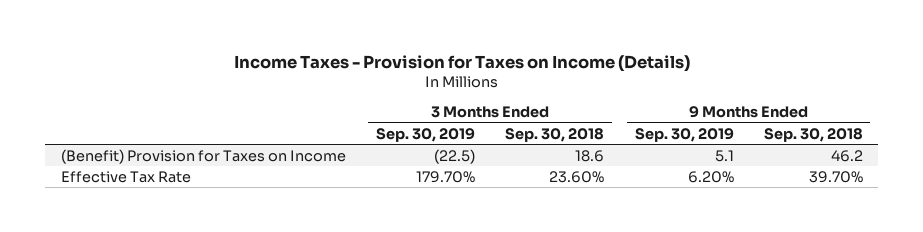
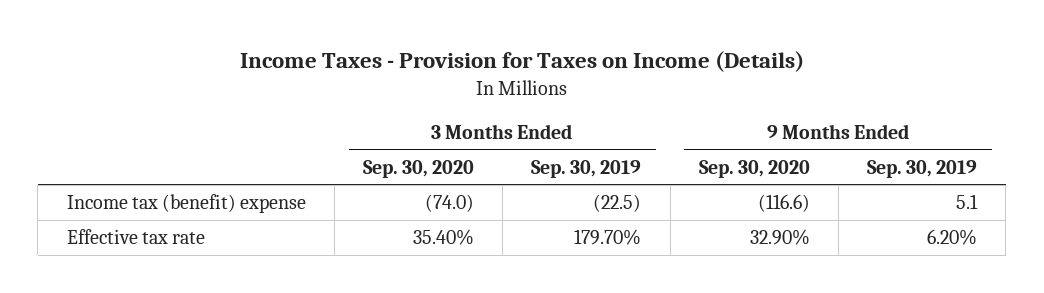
[505,127,605,142] Sep. 30, 2018 -> none
[763,127,863,142] Sep. 30, 2018 -> none
none -> [363,159,475,178] Sep. 30, 2020
none -> [698,159,810,178] Sep. 30, 2020
[60,148,346,164] (Benefit) Provision for Taxes on Income -> [66,194,306,214] Income tax (benefit) expense
[60,170,191,183] Effective Tax Rate -> [66,229,205,245] Effective tax rate

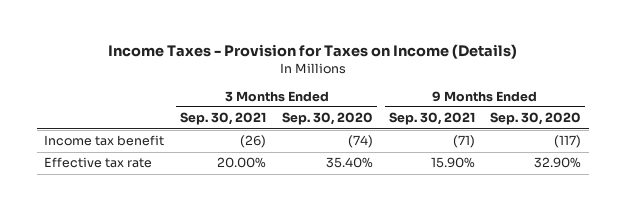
[531,159,642,178] Sep. 30, 2019 -> none
[867,159,978,178] Sep. 30, 2019 -> none
none -> [180,112,267,126] Sep. 30, 2021
none -> [388,112,475,126] Sep. 30, 2021
[66,194,306,214] Income tax (benefit) expense -> [44,135,165,147] Income tax benefit
[425,194,475,213] (74.0) -> [347,135,373,149] (74)
[757,194,810,213] (116.6) -> [554,135,582,149] (117)

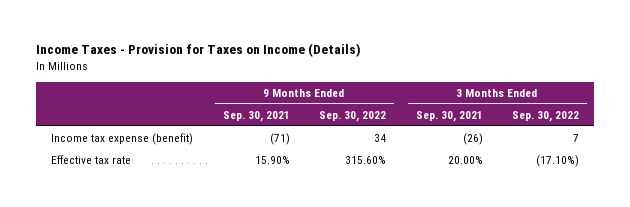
[281,112,373,126] Sep. 30, 2020 -> none
[490,112,582,126] Sep. 30, 2020 -> none
none -> [319,110,387,122] Sep. 30, 2022
none -> [512,110,580,122] Sep. 30, 2022
[44,135,165,147] Income tax benefit -> [51,133,194,146] Income tax expense (benefit)

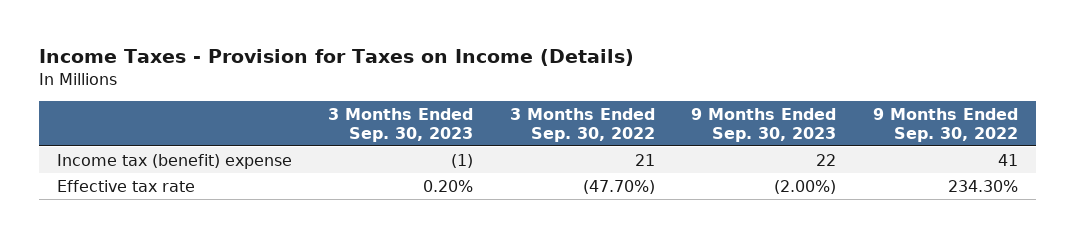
[222,110,290,122] Sep. 30, 2021 -> none
[415,110,483,122] Sep. 30, 2021 -> none
none -> [328,107,474,142] 3 Months Ended Sep. 30, 2023
none -> [691,107,837,142] 9 Months Ended Sep. 30, 2023
[51,133,194,146] Income tax expense (benefit) -> [56,153,292,169] Income tax (benefit) expense
[374,134,387,143] 34 -> [997,153,1018,166] 41
[573,134,580,143] 7 -> [634,153,655,166] 21
[345,156,387,165] 315.60% -> [947,179,1018,192] 234.30%
[536,155,580,168] (17.10%) -> [582,179,655,194] (47.70%)

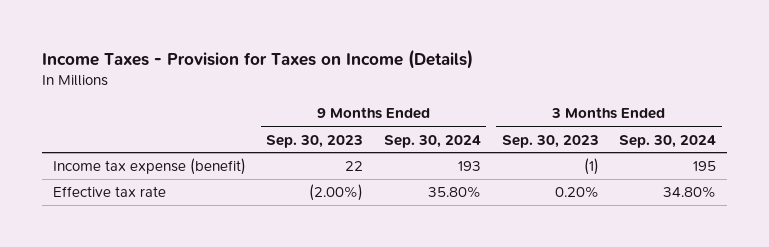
[509,107,655,142] 3 Months Ended Sep. 30, 2022 -> none
[872,107,1018,142] 9 Months Ended Sep. 30, 2022 -> none
none -> [383,134,481,148] Sep. 30, 2024
none -> [619,134,717,148] Sep. 30, 2024
[56,153,292,169] Income tax (benefit) expense -> [52,158,246,176] Income tax expense (benefit)

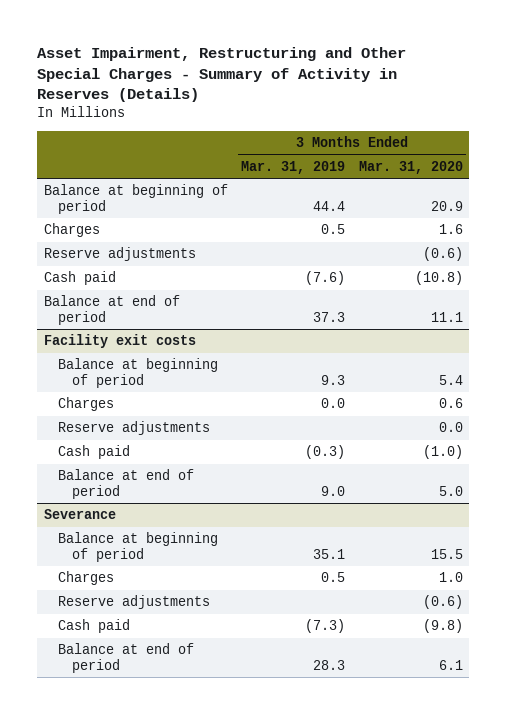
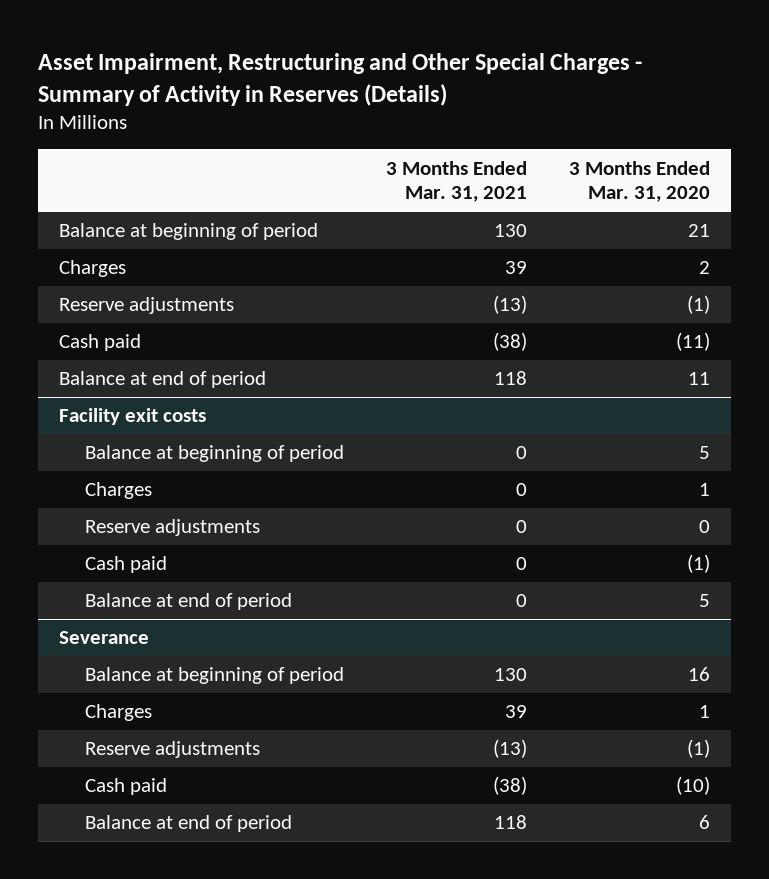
[241,160,346,174] Mar. 31, 2019 -> none
none -> [385,160,527,203] 3 Months Ended Mar. 31, 2021
[430,200,463,211] 20.9 -> [688,224,711,238] 21
[438,224,463,235] 1.6 -> [699,261,711,275] 2
[422,247,463,262] (0.6) -> [687,295,711,315] (1)
[414,271,463,286] (10.8) -> [676,332,711,352] (11)
[430,311,463,322] 11.1 -> [688,372,711,386] 11
[438,374,463,385] 5.4 -> [699,446,711,460] 5
[438,398,463,409] 0.6 -> [699,483,711,497] 1
[438,422,463,433] 0.0 -> [699,520,711,534] 0
[422,445,463,460] (1.0) -> [687,554,711,574] (1)
[438,485,463,496] 5.0 -> [699,594,711,608] 5
[430,548,463,559] 15.5 -> [688,667,711,682] 16
[438,572,463,583] 1.0 -> [699,705,711,719] 1
[422,595,463,610] (0.6) -> [687,739,711,759] (1)
[422,619,463,634] (9.8) -> [676,776,711,796] (10)
[438,659,463,670] 6.1 -> [699,815,711,830] 6

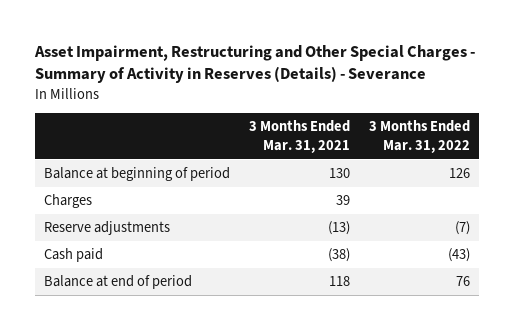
[38,52,643,106] Asset Impairment, Restructuring and Other Special Charges - Summary of Activity in Reserves (Details) -> [33,45,475,84] Asset Impairment, Restructuring and Other Special Charges - Summary of Activity in Reserves (Details) - Severance
[569,160,711,203] 3 Months Ended Mar. 31, 2020 -> none
none -> [368,120,470,153] 3 Months Ended Mar. 31, 2022
[59,408,207,426] Facility exit costs -> none
[84,445,344,463] Balance at beginning of period -> none
[84,482,152,500] Charges -> none
[84,519,260,537] Reserve adjustments -> none
[84,556,167,574] Cash paid -> none
[84,593,292,611] Balance at end of period -> none
[59,631,150,645] Severance -> none
[84,667,344,685] Balance at beginning of period -> none
[84,704,152,722] Charges -> none
[84,741,260,759] Reserve adjustments -> none
[84,778,167,796] Cash paid -> none
[84,815,292,833] Balance at end of period -> none

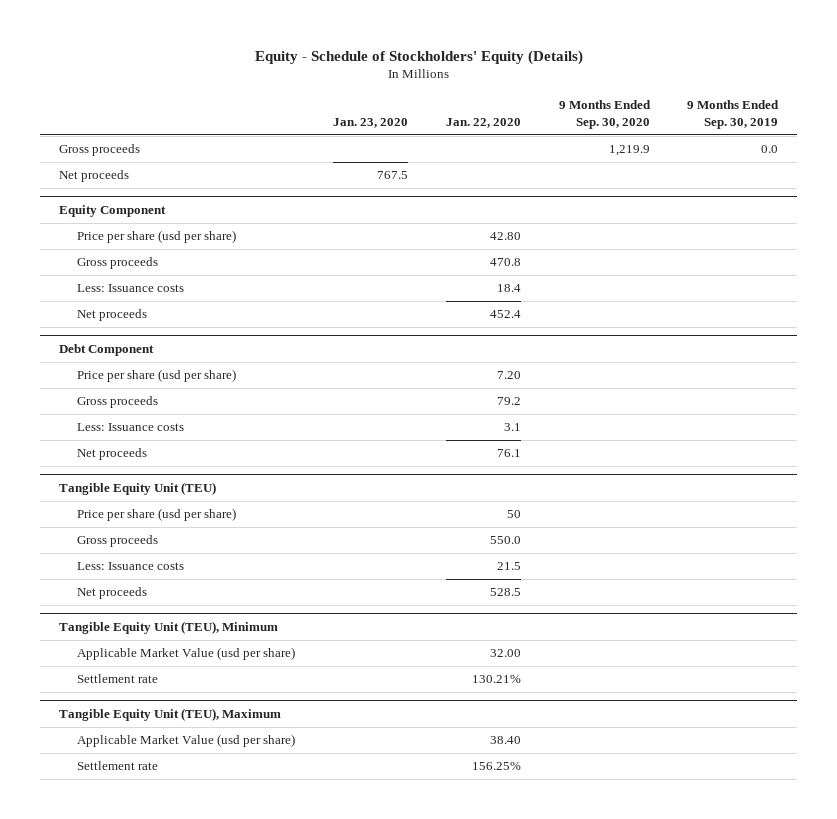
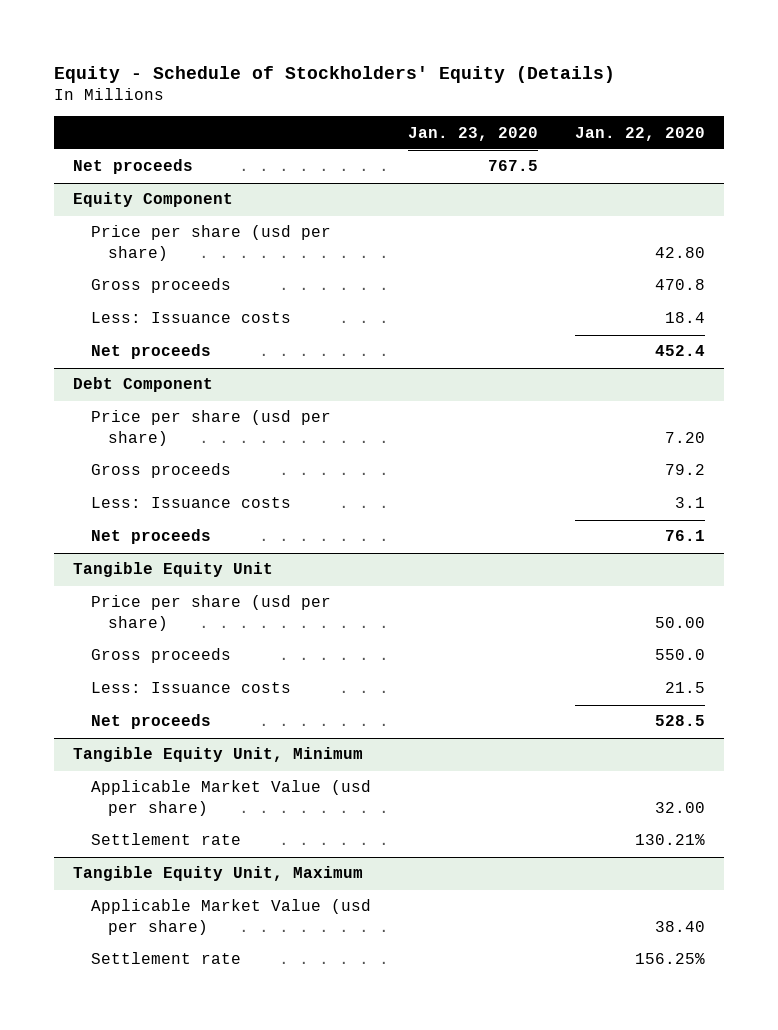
[558,99,651,130] 9 Months Ended Sep. 30, 2020 -> none
[687,99,780,130] 9 Months Ended Sep. 30, 2019 -> none
[58,144,140,157] Gross proceeds -> none
[58,481,216,495] Tangible Equity Unit (TEU) -> [73,562,274,578] Tangible Equity Unit
[506,510,521,519] 50 -> [655,616,706,628] 50.00
[58,620,278,634] Tangible Equity Unit (TEU), Minimum -> [73,747,364,763] Tangible Equity Unit, Minimum
[58,707,281,721] Tangible Equity Unit (TEU), Maximum -> [73,866,364,882] Tangible Equity Unit, Maximum

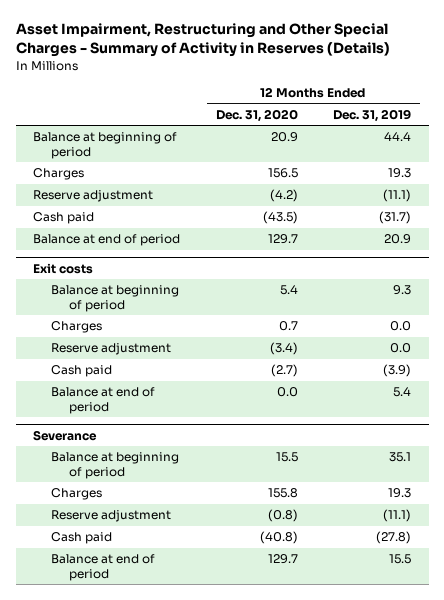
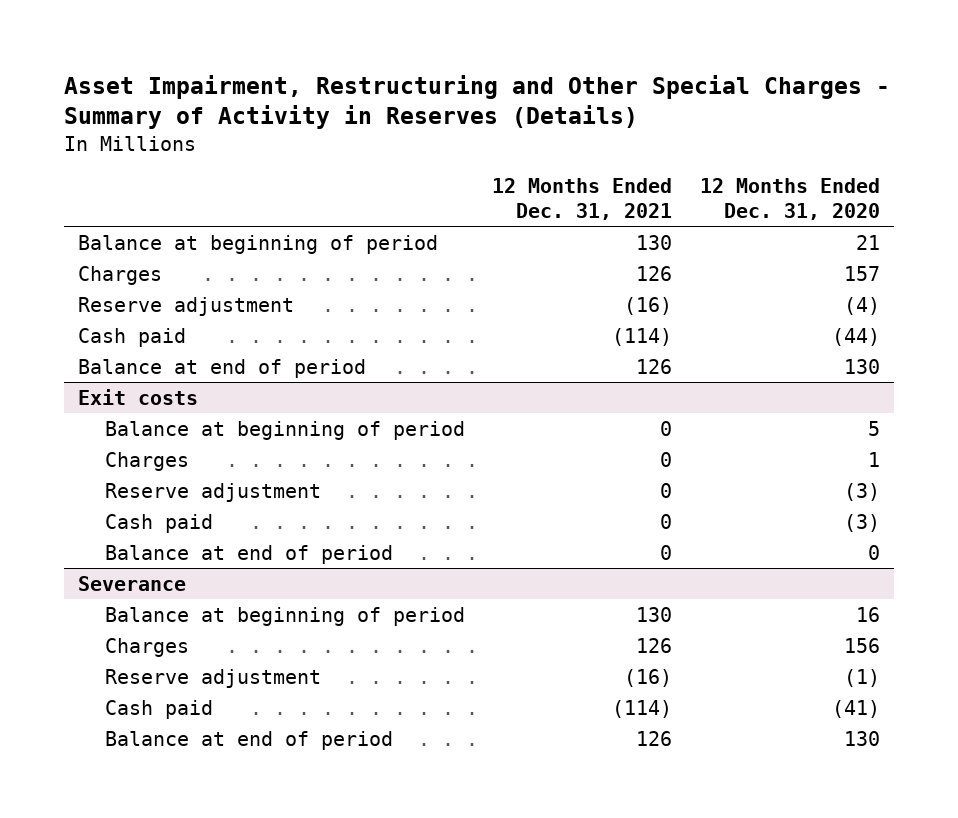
[332,108,411,122] Dec. 31, 2019 -> none
none -> [492,177,673,220] 12 Months Ended Dec. 31, 2021
[270,132,298,143] 20.9 -> [856,234,881,250] 21
[267,168,298,179] 156.5 -> [844,265,881,281] 157
[269,189,298,203] (4.2) -> [844,296,881,315] (4)
[262,211,298,225] (43.5) -> [832,327,881,346] (44)
[267,234,298,245] 129.7 -> [844,358,881,374] 130
[279,285,298,296] 5.4 -> [868,420,881,436] 5
[278,321,298,332] 0.7 -> [868,451,881,467] 1
[269,342,298,356] (3.4) -> [844,482,881,501] (3)
[270,364,298,378] (2.7) -> [844,513,881,532] (3)
[276,387,298,398] 0.0 -> [868,544,881,560] 0
[275,452,298,463] 15.5 -> [856,606,881,622] 16
[267,488,298,499] 155.8 -> [844,637,881,653] 156
[267,509,298,523] (0.8) -> [844,668,881,687] (1)
[259,531,298,545] (40.8) -> [832,699,881,718] (41)
[267,554,298,565] 129.7 -> [844,730,881,746] 130

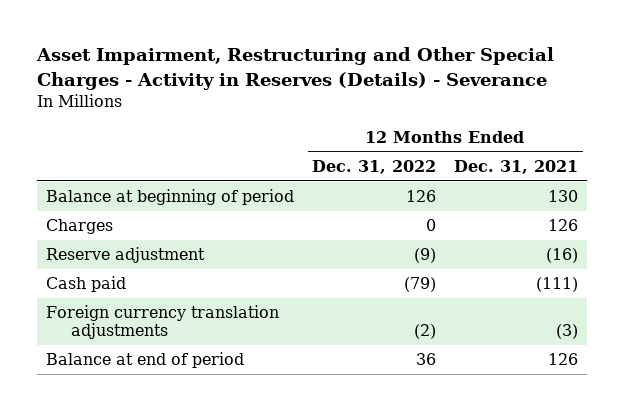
[63,75,890,130] Asset Impairment, Restructuring and Other Special Charges - Summary of Activity in Reserves (Details) -> [35,47,554,90] Asset Impairment, Restructuring and Other Special Charges - Activity in Reserves (Details) - Severance
[700,177,881,220] 12 Months Ended Dec. 31, 2020 -> none
none -> [312,159,437,174] Dec. 31, 2022
[77,358,366,378] Balance at end of period -> none
[77,388,198,405] Exit costs -> none
[104,420,465,440] Balance at beginning of period -> none
[104,451,189,471] Charges -> none
[104,482,321,502] Reserve adjustment -> none
[104,513,213,533] Cash paid -> none
[104,544,393,564] Balance at end of period -> none
[77,575,186,591] Severance -> none
[104,606,465,626] Balance at beginning of period -> none
[104,637,189,657] Charges -> none
[104,668,321,688] Reserve adjustment -> none
[104,699,213,719] Cash paid -> none
[612,327,673,346] (114) -> [536,277,579,293] (111)
none -> [46,305,280,340] Foreign currency translation adjustments

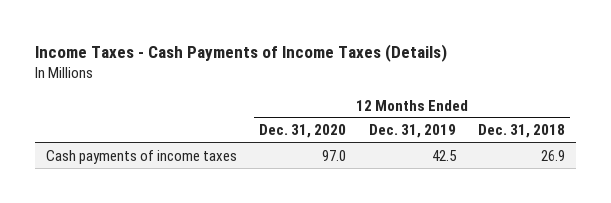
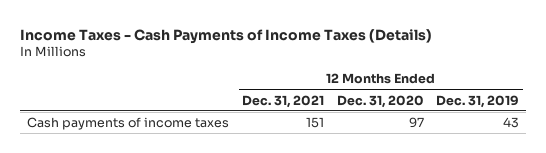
[477,124,565,139] Dec. 31, 2018 -> none
none -> [241,94,324,108] Dec. 31, 2021
[322,149,347,161] 97.0 -> [408,117,424,129] 97
[431,149,457,161] 42.5 -> [503,117,520,129] 43

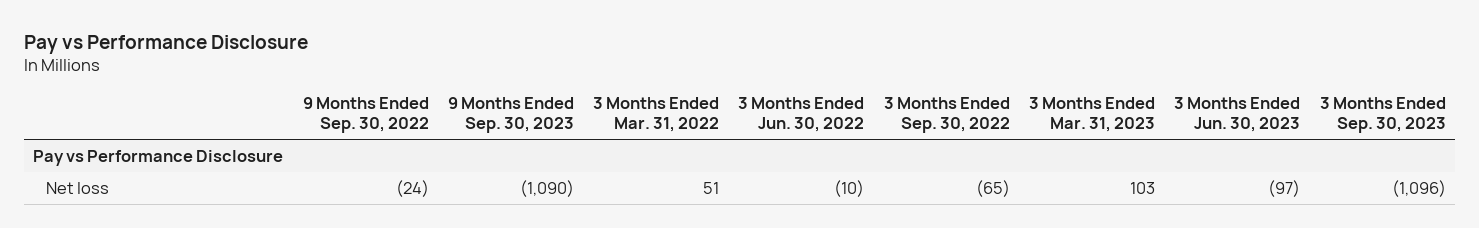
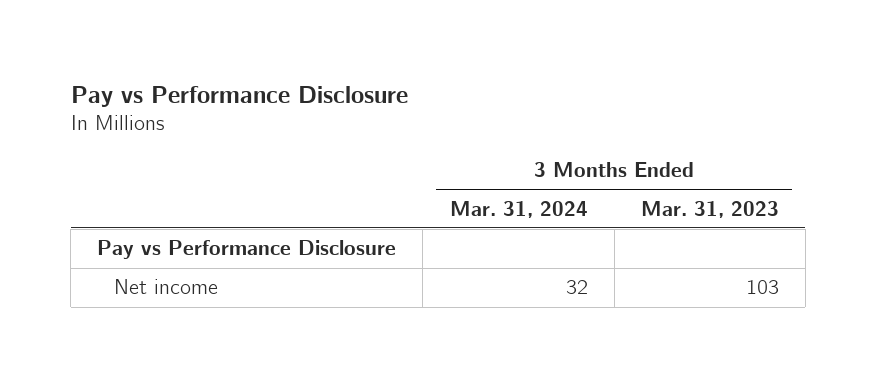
[302,97,429,134] 9 Months Ended Sep. 30, 2022 -> none
[447,97,574,134] 9 Months Ended Sep. 30, 2023 -> none
[593,97,720,133] 3 Months Ended Mar. 31, 2022 -> none
[738,97,865,133] 3 Months Ended Jun. 30, 2022 -> none
[883,97,1010,134] 3 Months Ended Sep. 30, 2022 -> none
[1174,97,1301,133] 3 Months Ended Jun. 30, 2023 -> none
[1319,97,1446,134] 3 Months Ended Sep. 30, 2023 -> none
none -> [449,200,588,218] Mar. 31, 2024
[46,181,110,194] Net loss -> [114,279,219,295] Net income

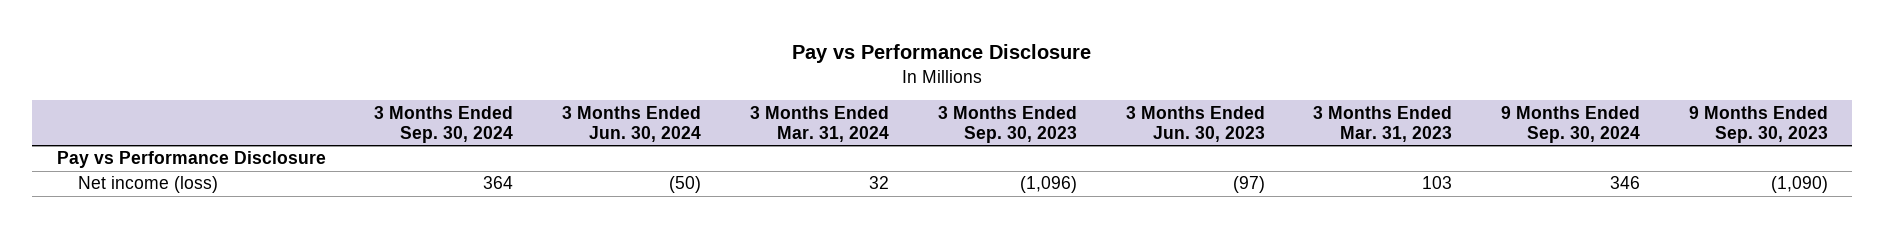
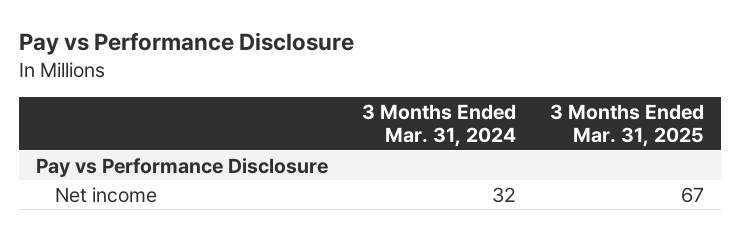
[374,105,514,143] 3 Months Ended Sep. 30, 2024 -> none
[562,105,702,142] 3 Months Ended Jun. 30, 2024 -> none
[937,105,1077,143] 3 Months Ended Sep. 30, 2023 -> none
[1125,105,1265,142] 3 Months Ended Jun. 30, 2023 -> none
[1313,105,1453,142] 3 Months Ended Mar. 31, 2023 -> none
[1501,105,1641,143] 9 Months Ended Sep. 30, 2024 -> none
[1689,105,1829,143] 9 Months Ended Sep. 30, 2023 -> none
none -> [549,103,704,148] 3 Months Ended Mar. 31, 2025
[77,176,218,194] Net income (loss) -> [54,186,157,203] Net income

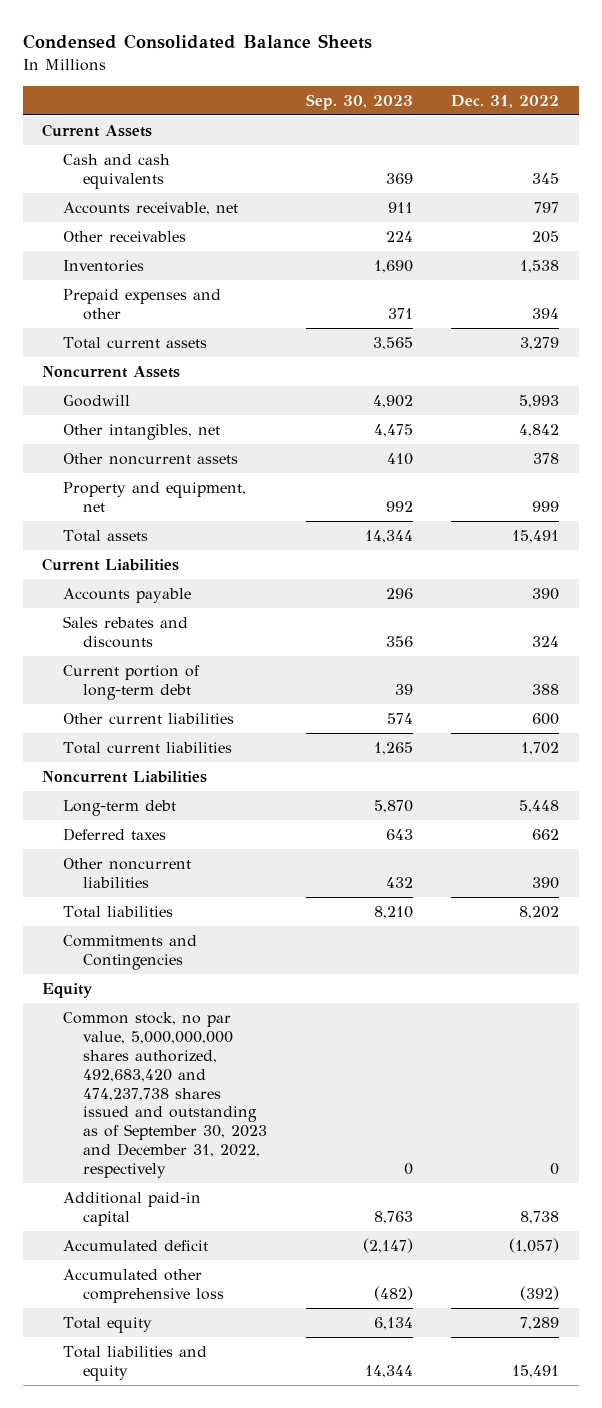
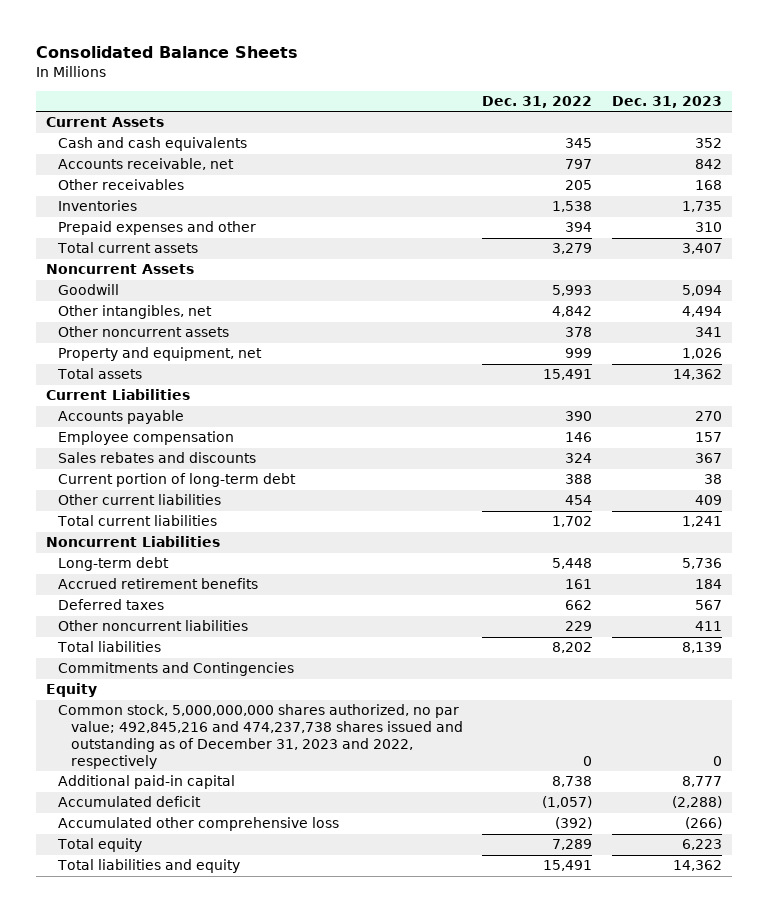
[23,34,373,50] Condensed Consolidated Balance Sheets -> [36,45,299,58] Consolidated Balance Sheets
[305,93,413,110] Sep. 30, 2023 -> none
none -> [612,96,723,109] Dec. 31, 2023
none -> [58,431,235,446] Employee compensation
[532,713,560,726] 600 -> [565,495,593,506] 454
none -> [58,578,259,590] Accrued retirement benefits
[532,876,560,889] 390 -> [565,621,593,632] 229
[62,1012,267,1179] Common stock, no par value, 5,000,000,000 shares authorized, 492,683,420 and 474,237,738 shares issued and outstanding as of September 30, 2023 and December 31, 2022, respectively -> [58,704,463,769] Common stock, 5,000,000,000 shares authorized, no par value; 492,845,216 and 474,237,738 shares issued and outstanding as of December 31, 2023 and 2022, respectively

